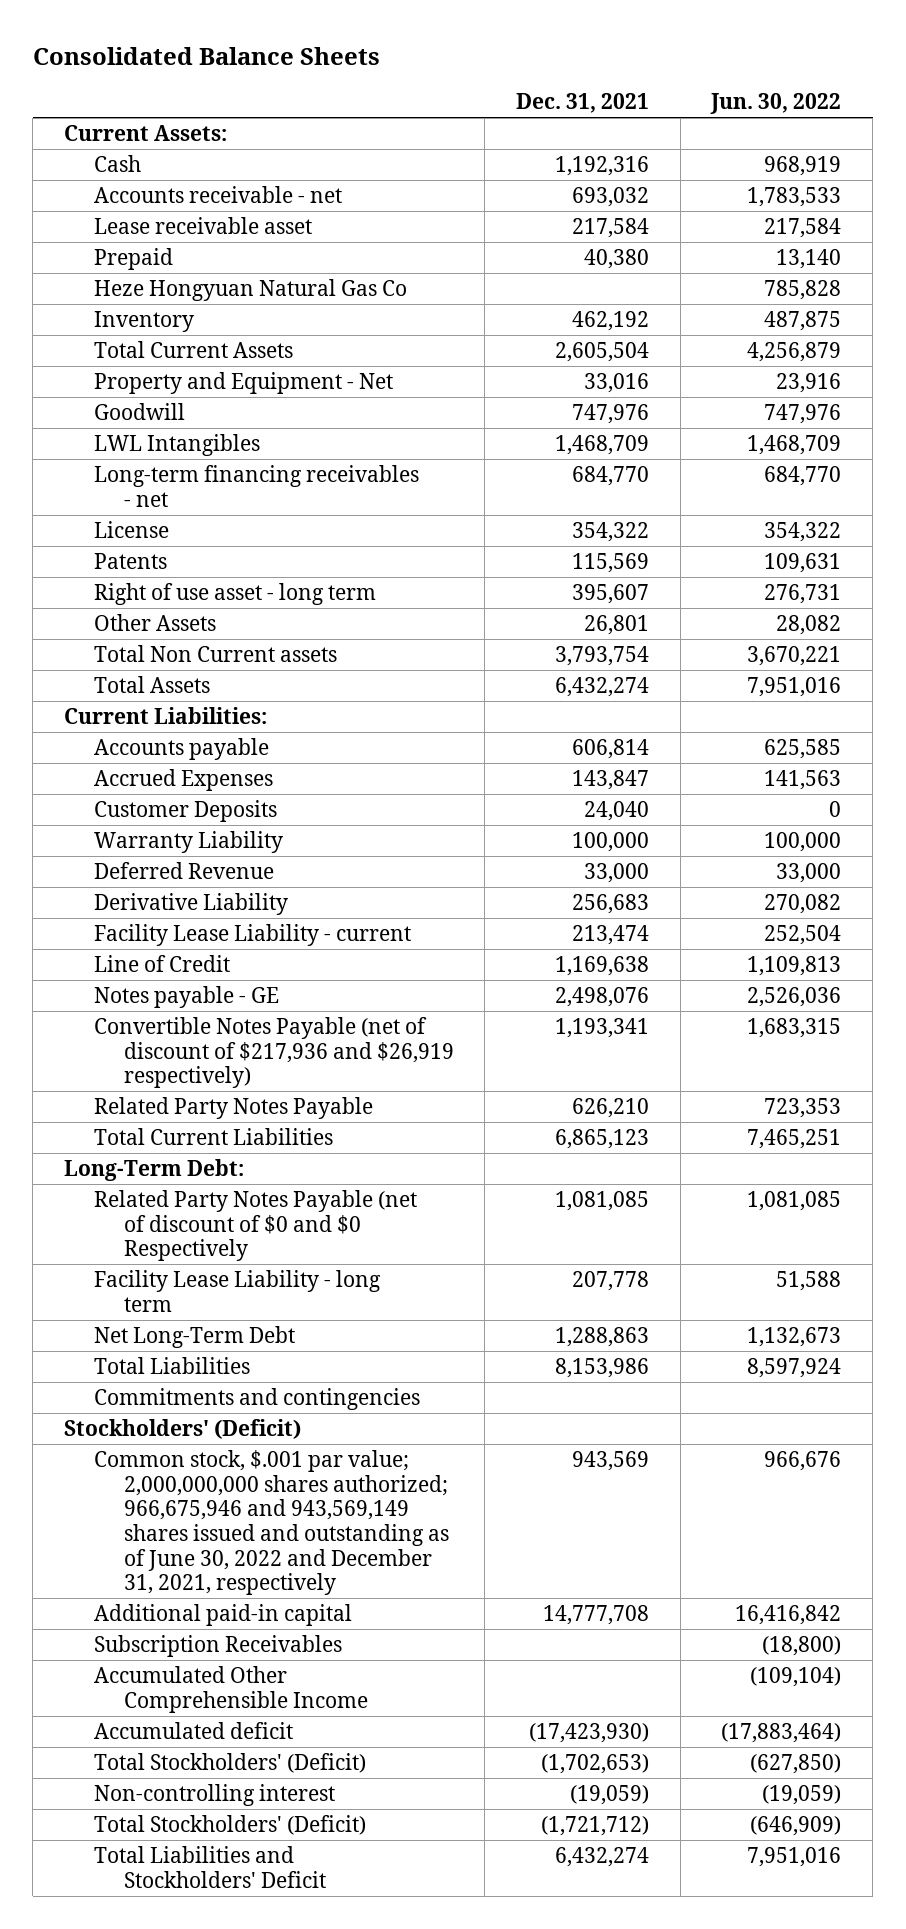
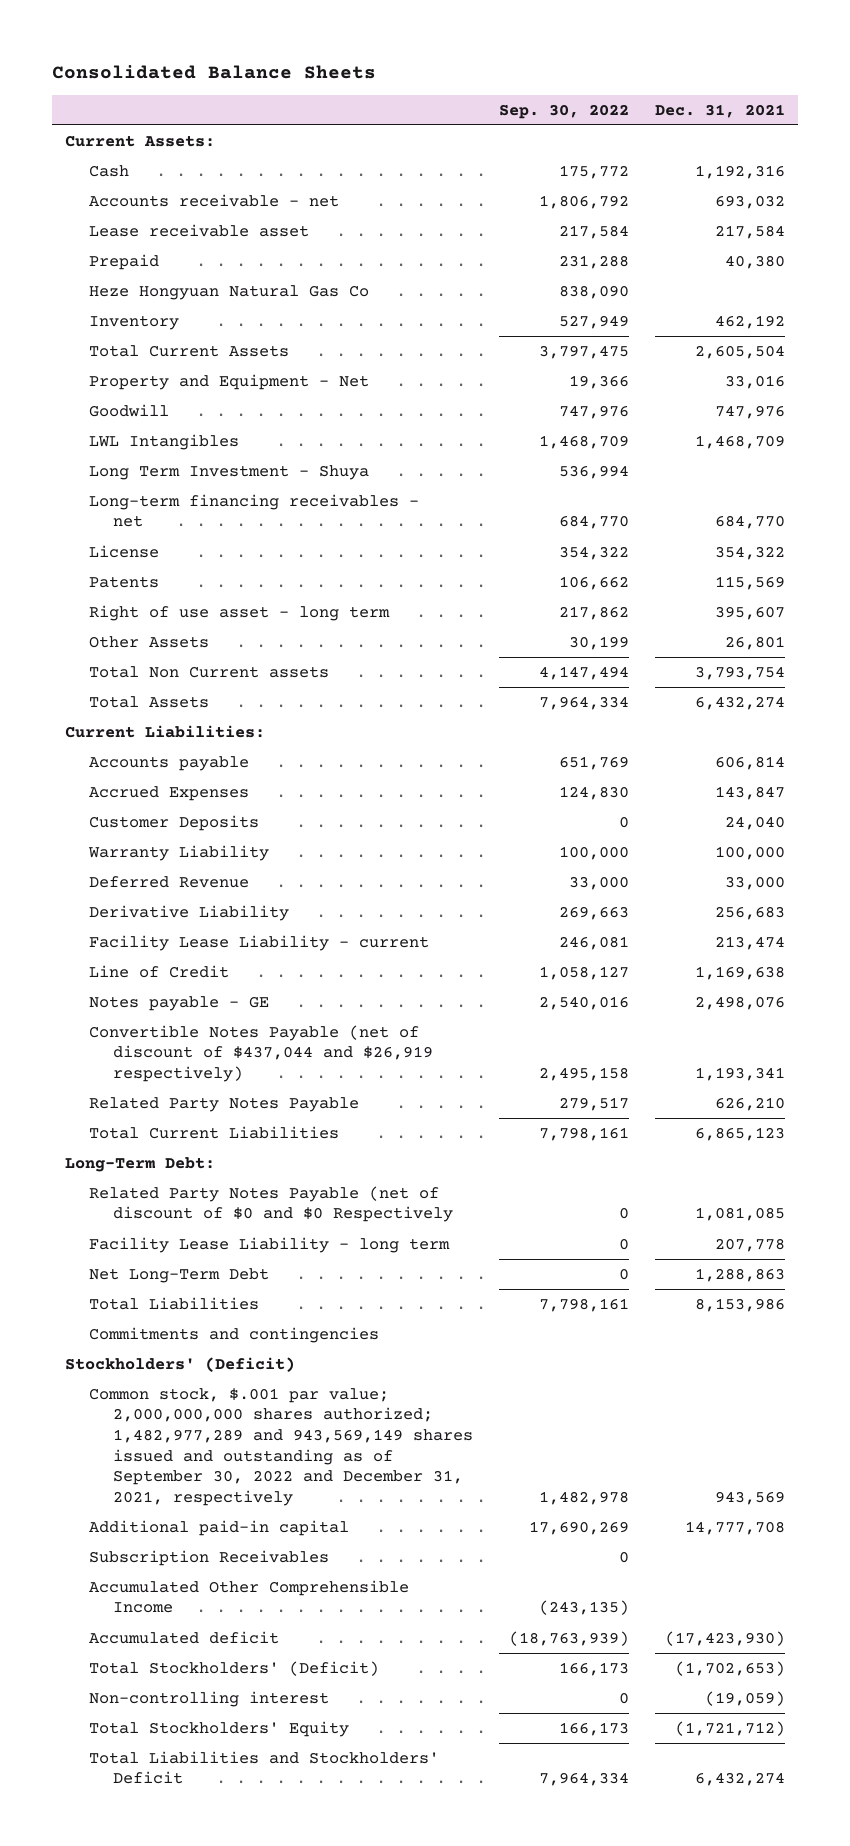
[710,93,842,115] Jun. 30, 2022 -> none
none -> [498,103,629,119] Sep. 30, 2022
none -> [88,464,369,480] Long Term Investment - Shuya
[93,1017,454,1089] Convertible Notes Payable (net of discount of $217,936 and $26,919 respectively) -> [88,1024,433,1082] Convertible Notes Payable (net of discount of $437,044 and $26,919 respectively)
[93,1450,449,1596] Common stock, $.001 par value; 2,000,000,000 shares authorized; 966,675,946 and 943,569,149 shares issued and outstanding as of June 30, 2022 and December 31, 2021, respectively -> [88,1387,473,1506] Common stock, $.001 par value; 2,000,000,000 shares authorized; 1,482,977,289 and 943,569,149 shares issued and outstanding as of September 30, 2022 and December 31, 2021, respectively
[93,1815,366,1836] Total Stockholders' (Deficit) -> [88,1720,349,1737] Total Stockholders' Equity

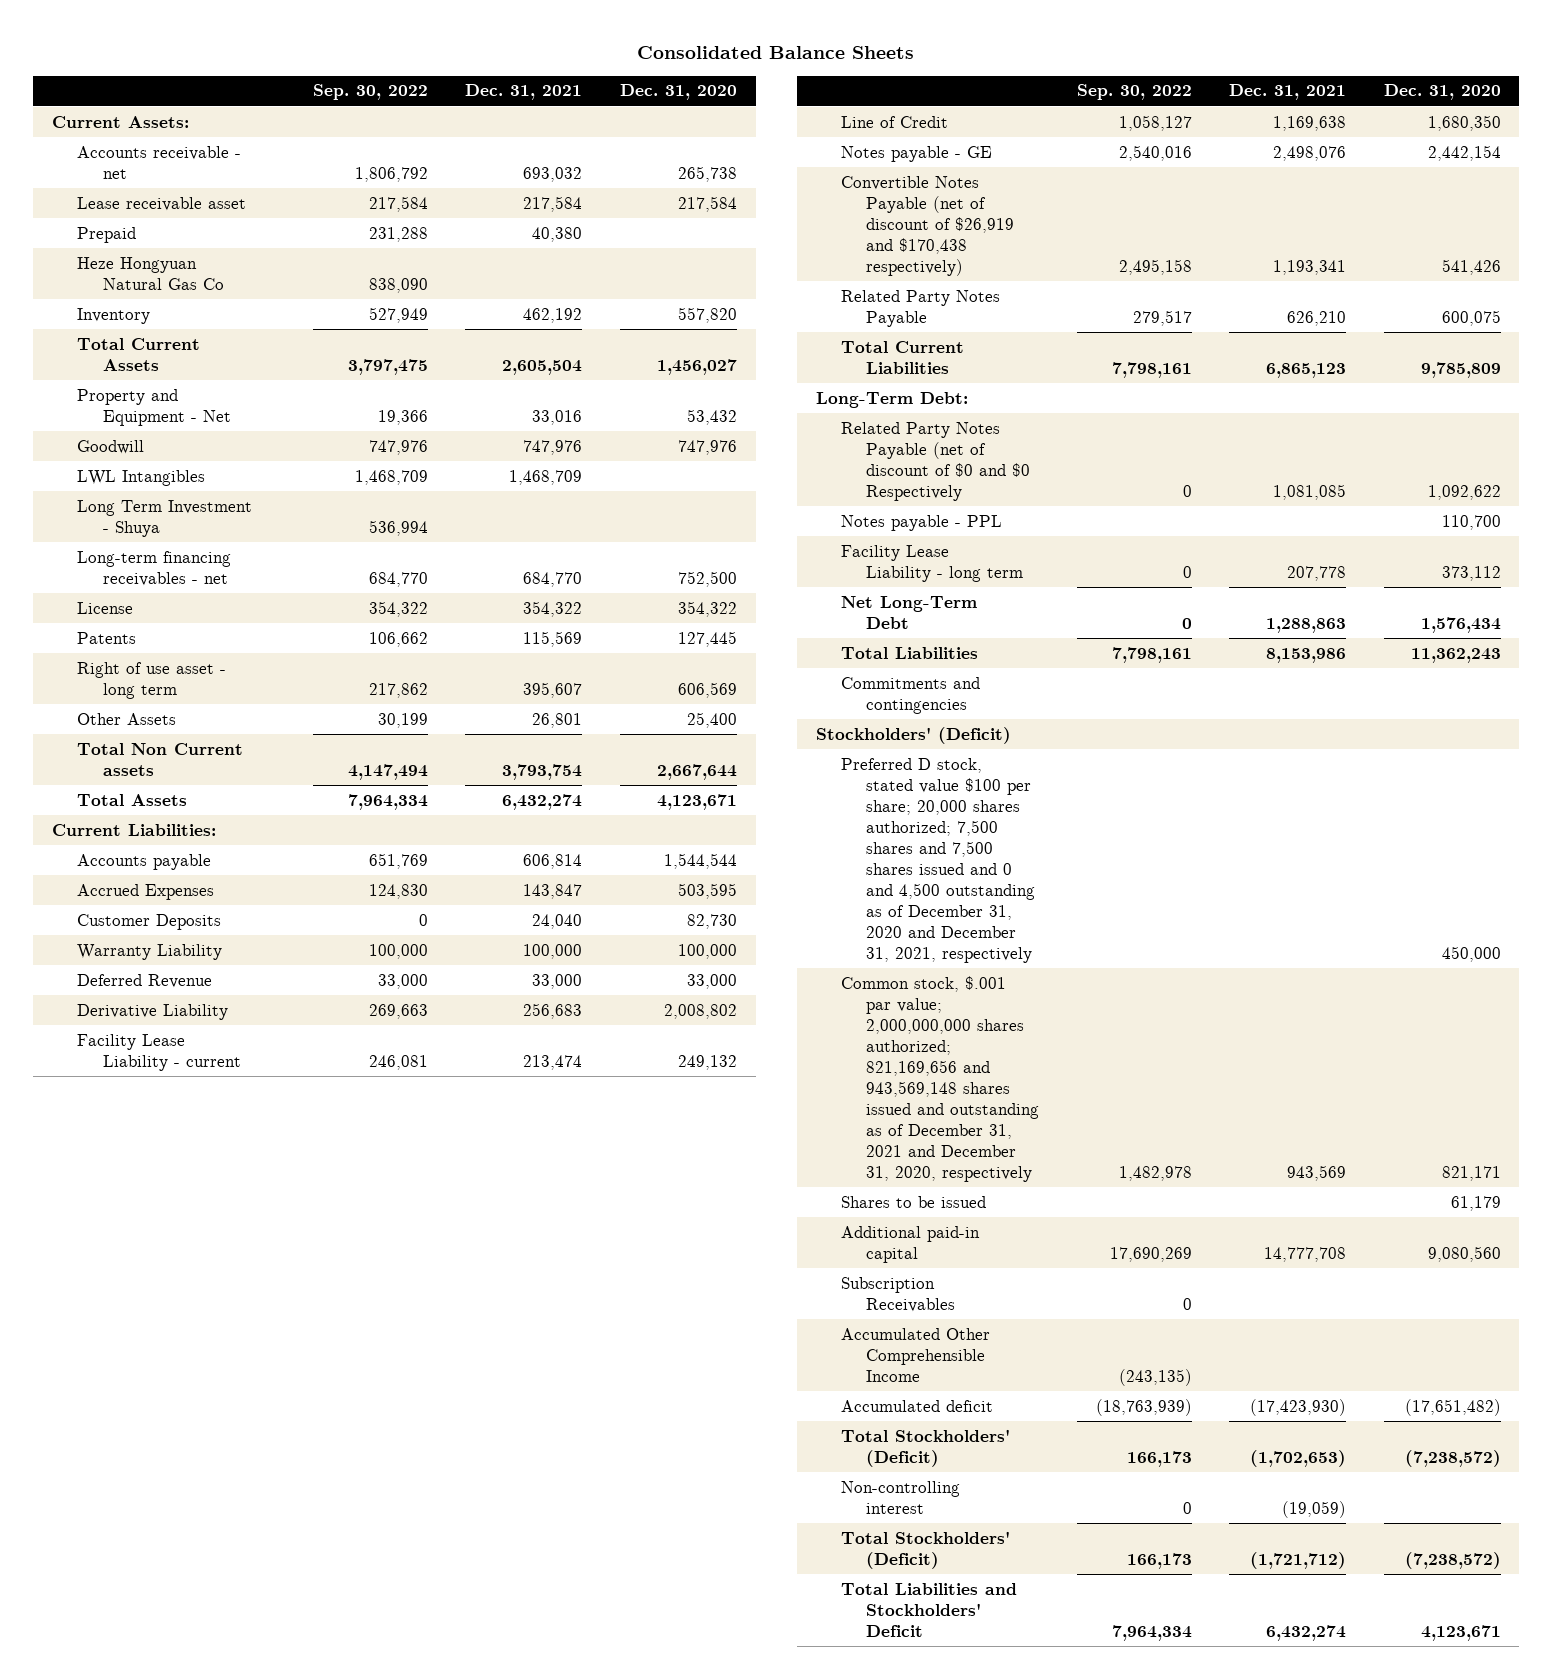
none -> [619,84,737,101] Dec. 31, 2020
[88,164,129,177] Cash -> none
[88,1024,433,1082] Convertible Notes Payable (net of discount of $437,044 and $26,919 respectively) -> [841,175,1015,276] Convertible Notes Payable (net of discount of $26,919 and $170,438 respectively)
none -> [841,514,1003,531] Notes payable - PPL
none -> [841,757,1036,964] Preferred D stock, stated value $100 per share; 20,000 shares authorized; 7,500 shares and 7,500 shares issued and 0 and 4,500 outstanding as of December 31, 2020 and December 31, 2021, respectively
[88,1387,473,1506] Common stock, $.001 par value; 2,000,000,000 shares authorized; 1,482,977,289 and 943,569,149 shares issued and outstanding as of September 30, 2022 and December 31, 2021, respectively -> [841,975,1040,1183] Common stock, $.001 par value; 2,000,000,000 shares authorized; 821,169,656 and 943,569,148 shares issued and outstanding as of December 31, 2021 and December 31, 2020, respectively
none -> [841,1195,987,1208] Shares to be issued
[88,1720,349,1737] Total Stockholders' Equity -> [841,1530,1011,1569] Total Stockholders' (Deficit)

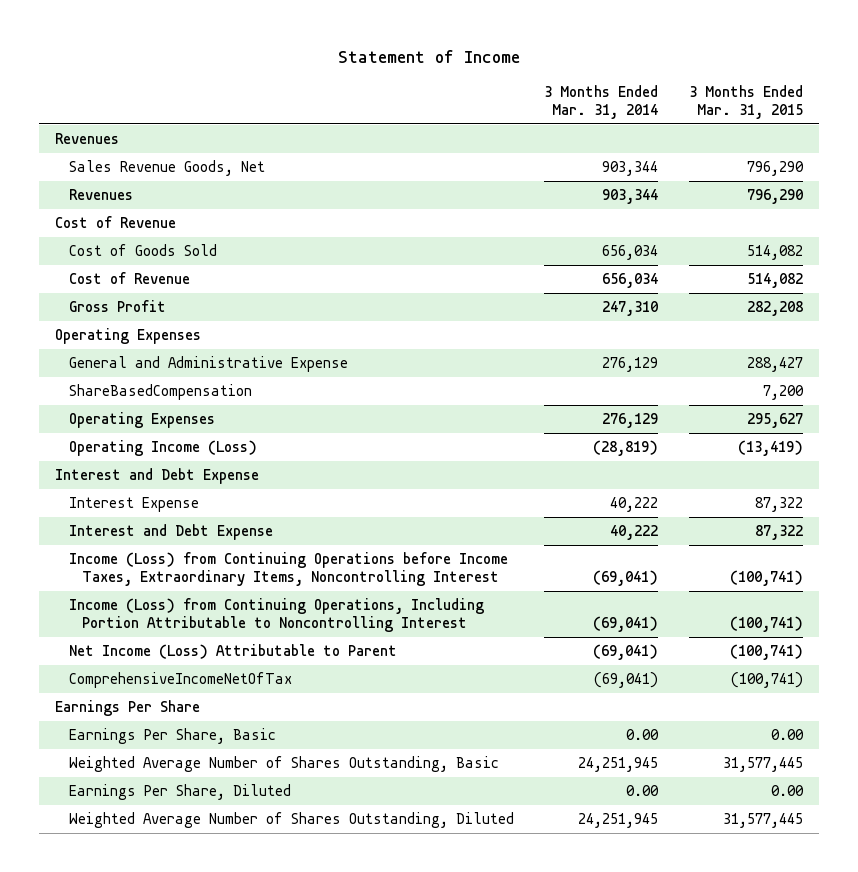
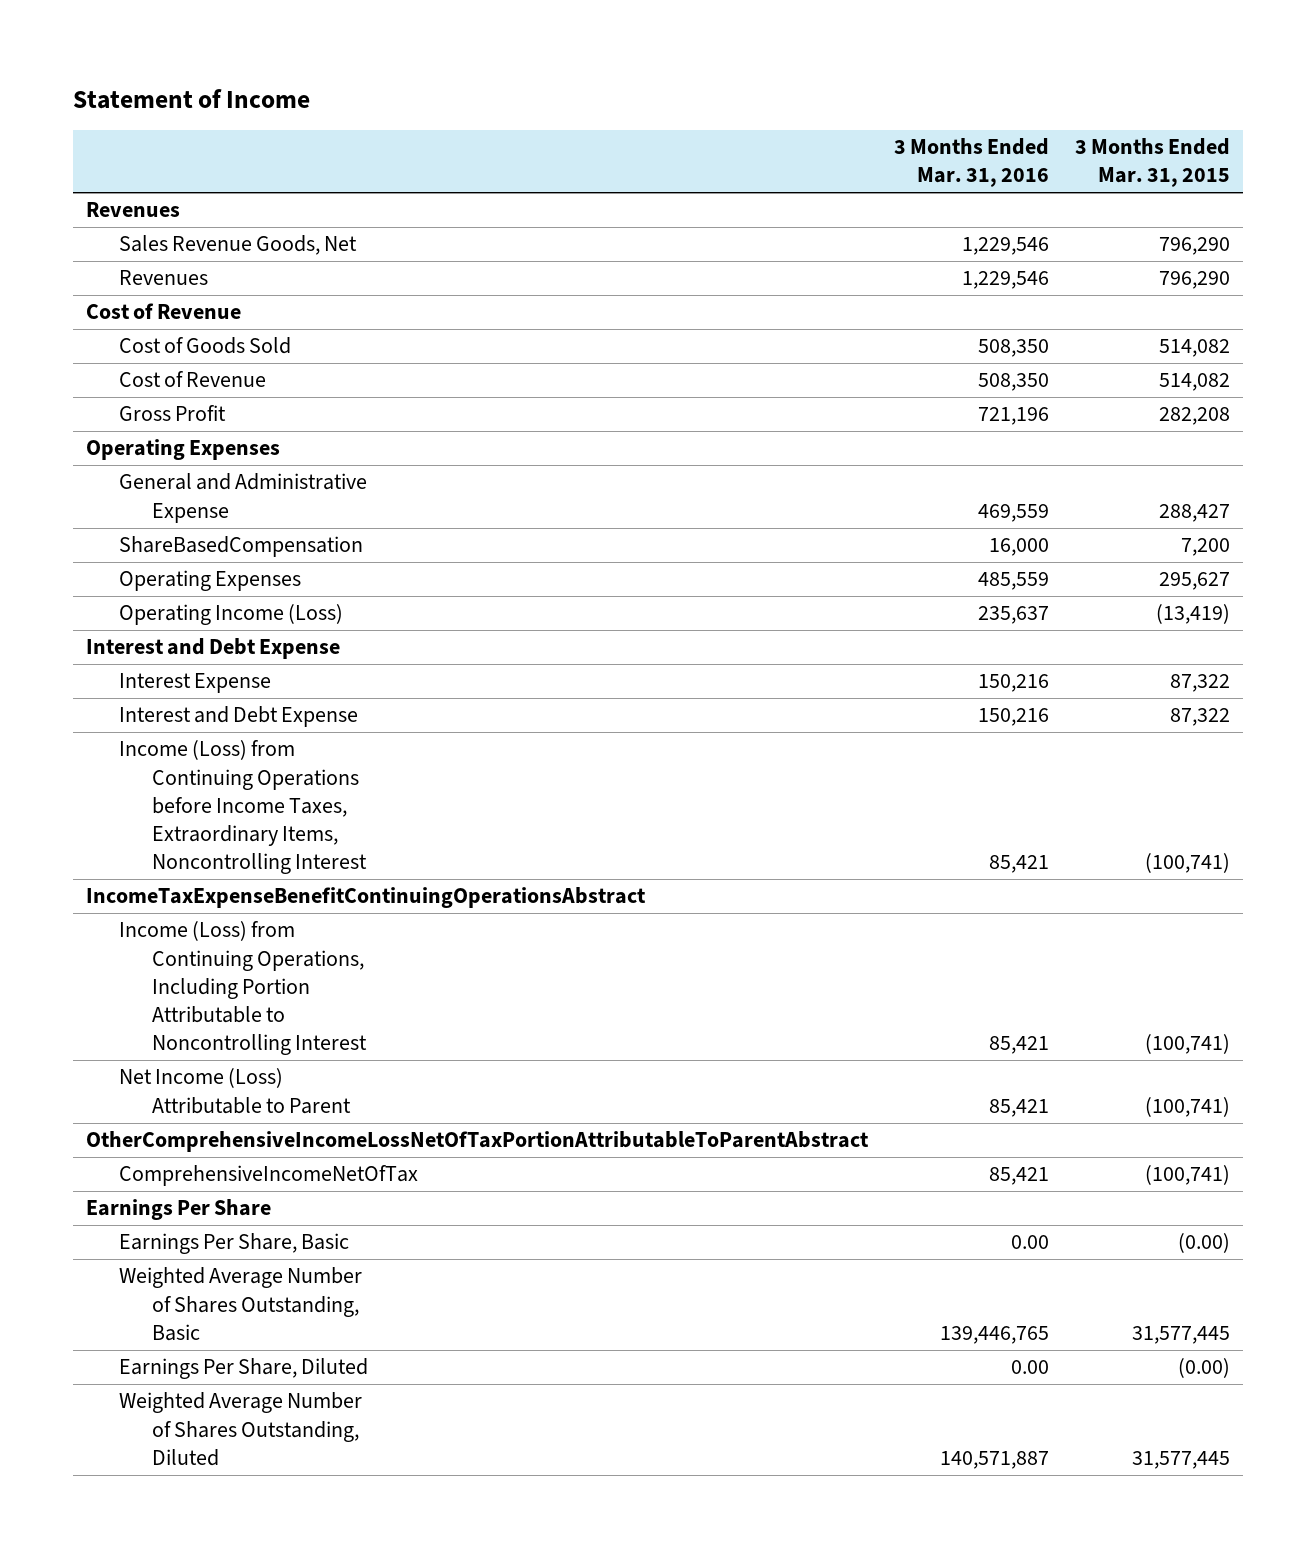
[544,84,659,119] 3 Months Ended Mar. 31, 2014 -> none
none -> [894,138,1050,188] 3 Months Ended Mar. 31, 2016
none -> [86,887,647,909] IncomeTaxExpenseBenefitContinuingOperationsAbstract
none -> [86,1131,870,1153] OtherComprehensiveIncomeLossNetOfTaxPortionAttributableToParentAbstract
[771,729,805,741] 0.00 -> [1178,1233,1231,1254] (0.00)
[771,785,805,797] 0.00 -> [1178,1358,1231,1379] (0.00)

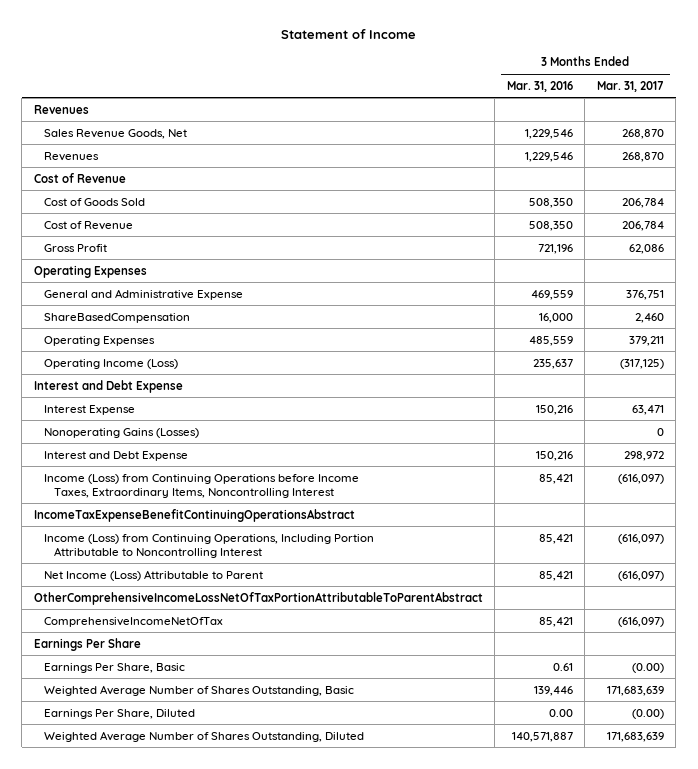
[1075,138,1231,188] 3 Months Ended Mar. 31, 2015 -> none
none -> [596,80,664,92] Mar. 31, 2017
none -> [44,427,200,438] Nonoperating Gains (Losses)
[1011,1235,1050,1250] 0.00 -> [552,662,573,671] 0.61
[940,1325,1050,1344] 139,446,765 -> [533,685,573,696] 139,446

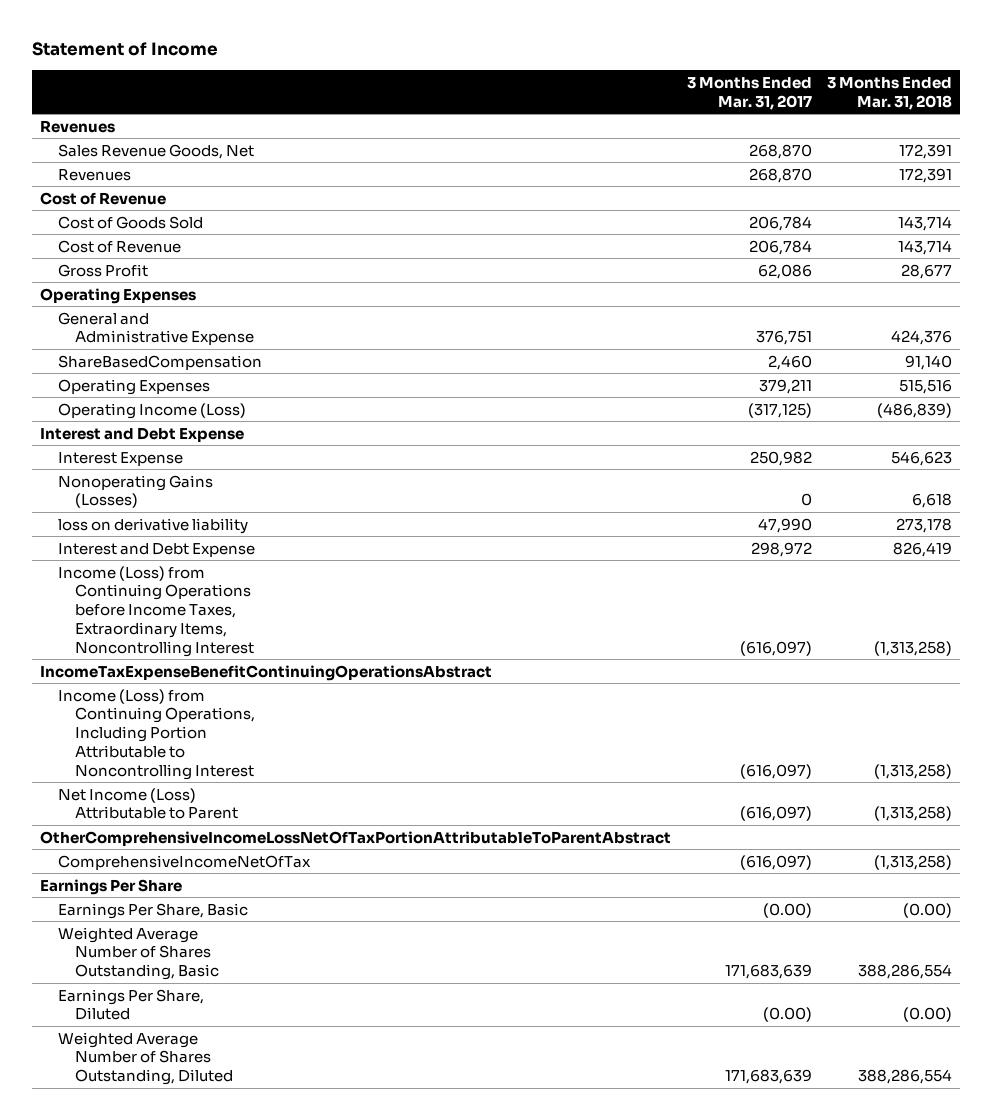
[506,80,573,92] Mar. 31, 2016 -> none
none -> [827,76,953,110] 3 Months Ended Mar. 31, 2018
[631,404,664,415] 63,471 -> [749,450,812,466] 250,982
none -> [57,517,248,534] loss on derivative liability

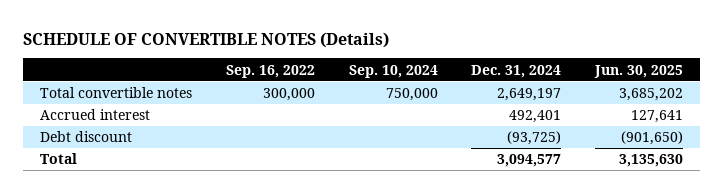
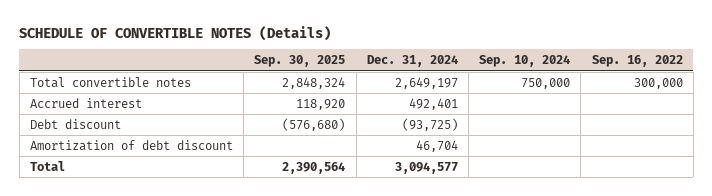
[594,64,684,78] Jun. 30, 2025 -> none
none -> [254,55,346,68] Sep. 30, 2025
none -> [29,139,233,151] Amortization of debt discount

